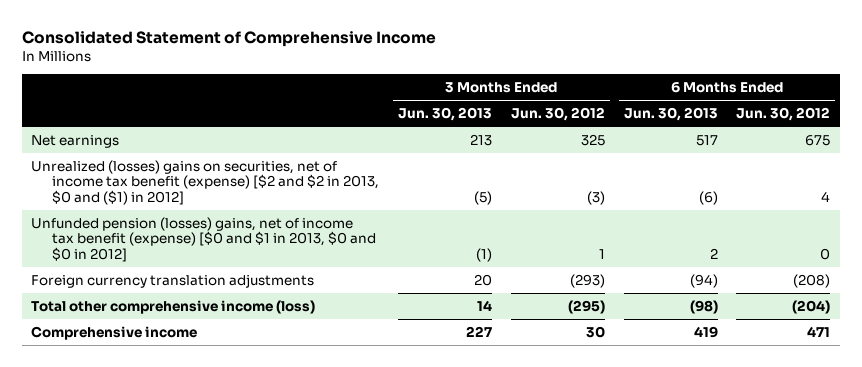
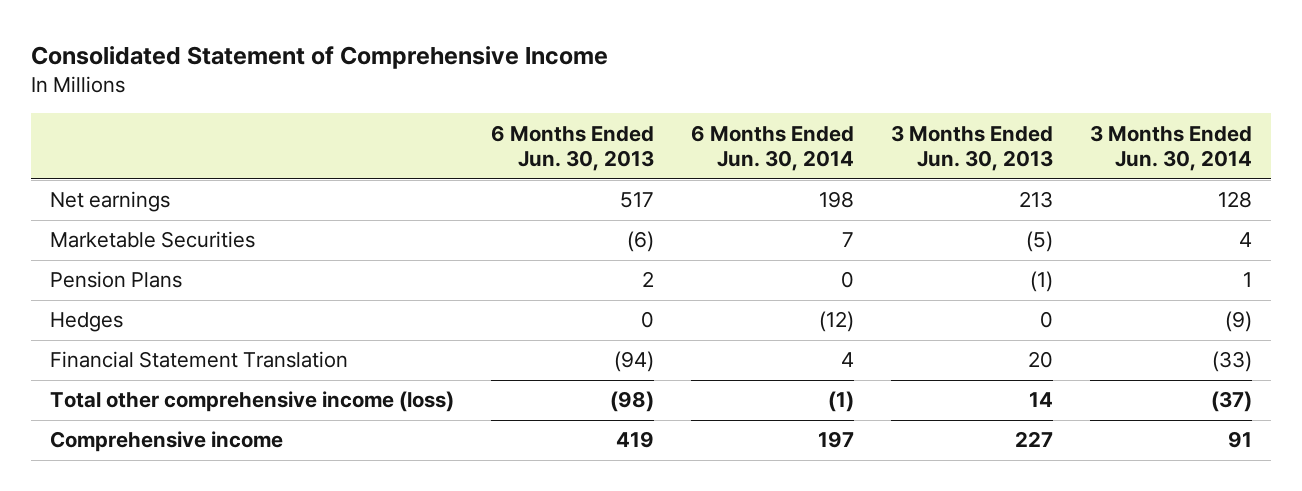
[510,106,605,121] Jun. 30, 2012 -> none
[736,106,831,121] Jun. 30, 2012 -> none
none -> [691,124,855,172] 6 Months Ended Jun. 30, 2014
none -> [1090,124,1253,172] 3 Months Ended Jun. 30, 2014
[31,159,380,205] Unrealized (losses) gains on securities, net of income tax benefit (expense) [$2 and $2 in 2013, $0 and ($1) in 2012] -> [49,231,255,249] Marketable Securities
[31,216,377,262] Unfunded pension (losses) gains, net of income tax benefit (expense) [$0 and $1 in 2013, $0 and $0 in 2012] -> [49,271,182,289] Pension Plans
none -> [49,312,123,333] Hedges
[31,273,315,288] Foreign currency translation adjustments -> [49,351,348,369] Financial Statement Translation

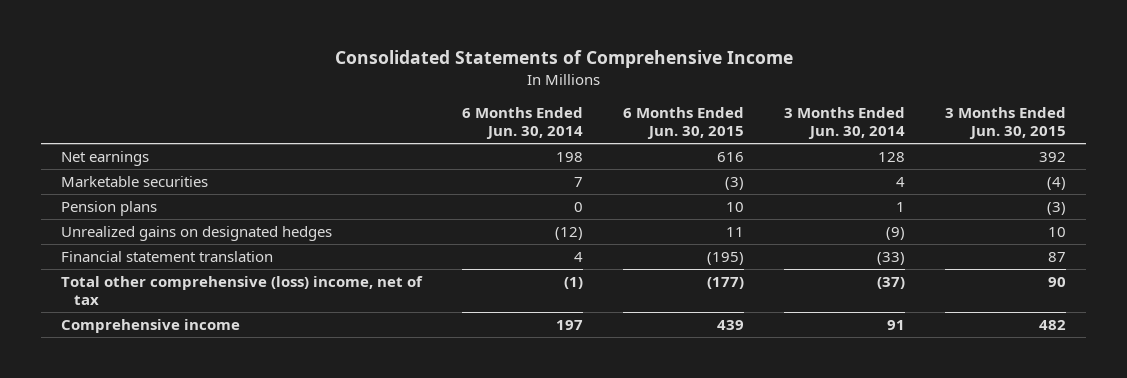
[31,45,609,69] Consolidated Statement of Comprehensive Income -> [334,50,793,69] Consolidated Statements of Comprehensive Income
[491,124,655,172] 6 Months Ended Jun. 30, 2013 -> none
[891,124,1054,172] 3 Months Ended Jun. 30, 2013 -> none
none -> [623,106,745,139] 6 Months Ended Jun. 30, 2015
none -> [945,106,1067,139] 3 Months Ended Jun. 30, 2015
[49,231,255,249] Marketable Securities -> [61,176,209,188] Marketable securities
[49,271,182,289] Pension Plans -> [61,201,158,217] Pension plans
[49,312,123,333] Hedges -> [61,226,333,242] Unrealized gains on designated hedges
[49,351,348,369] Financial Statement Translation -> [61,251,274,263] Financial statement translation
[49,391,454,413] Total other comprehensive income (loss) -> [61,276,424,305] Total other comprehensive (loss) income, net of tax

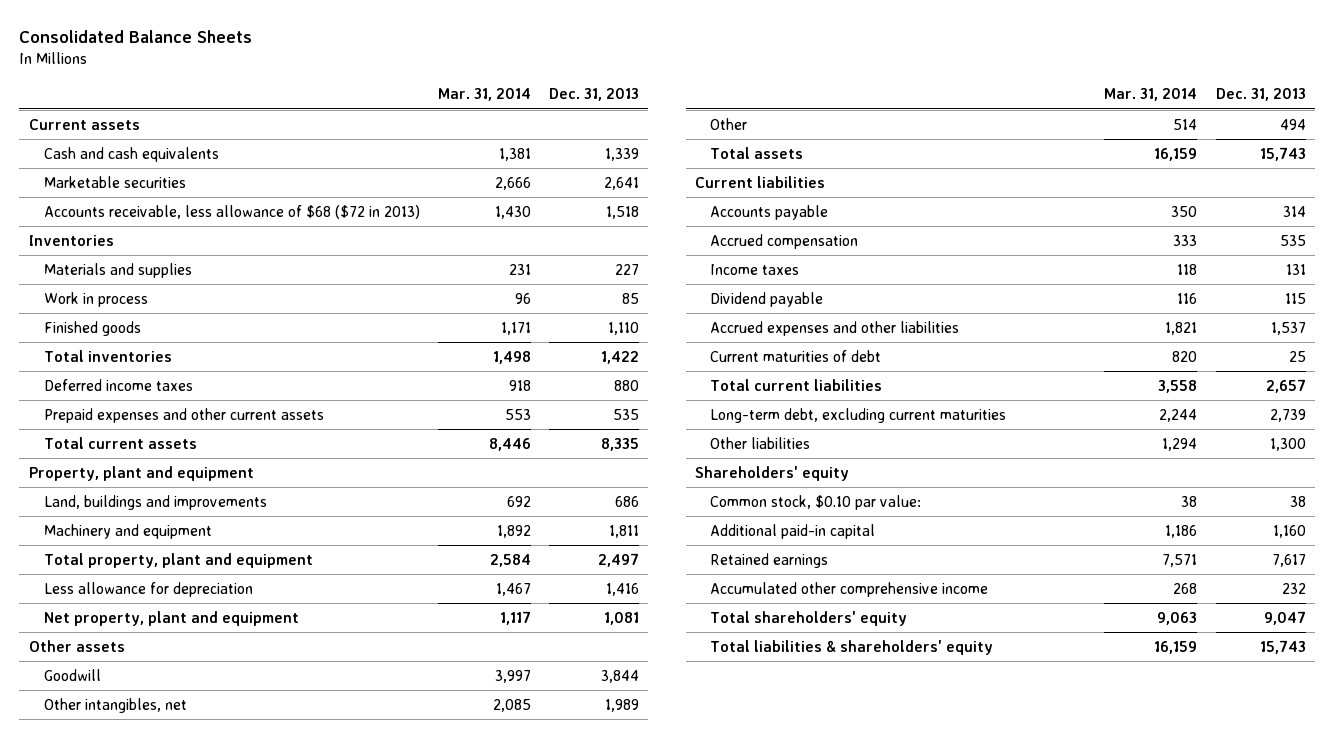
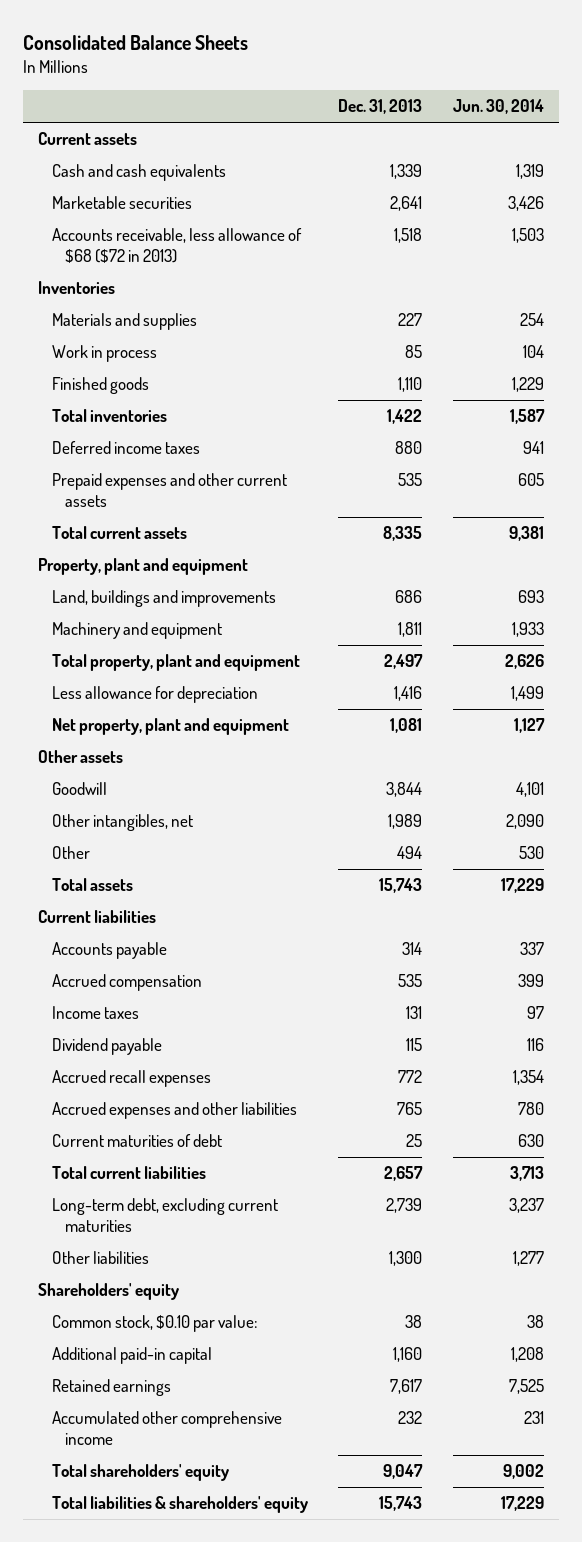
[437,88,531,102] Mar. 31, 2014 -> none
none -> [452,99,544,115] Jun. 30, 2014
none -> [51,1070,211,1088] Accrued recall expenses
[1270,321,1306,335] 1,537 -> [397,1102,423,1116] 765

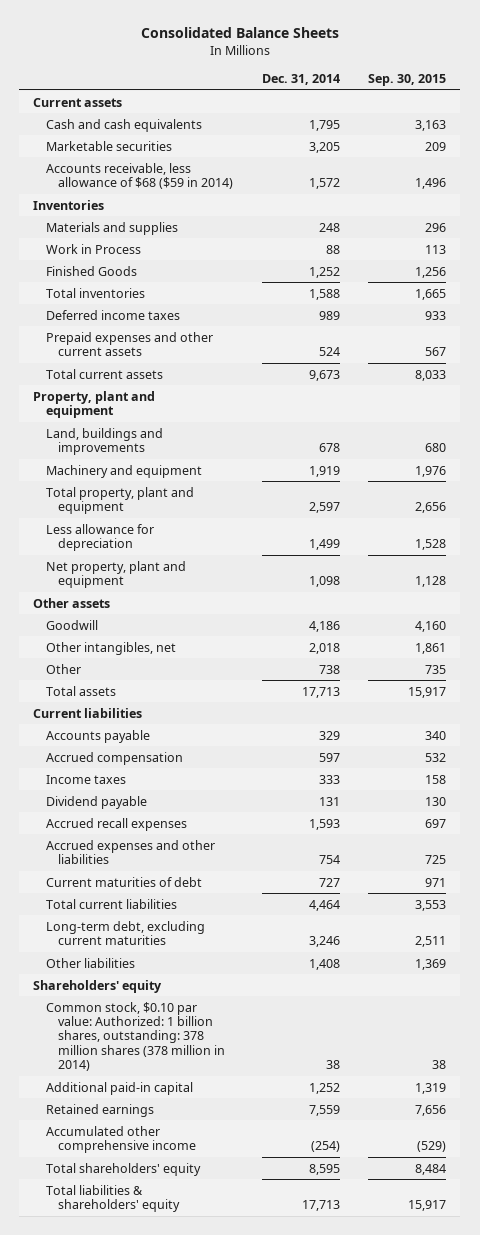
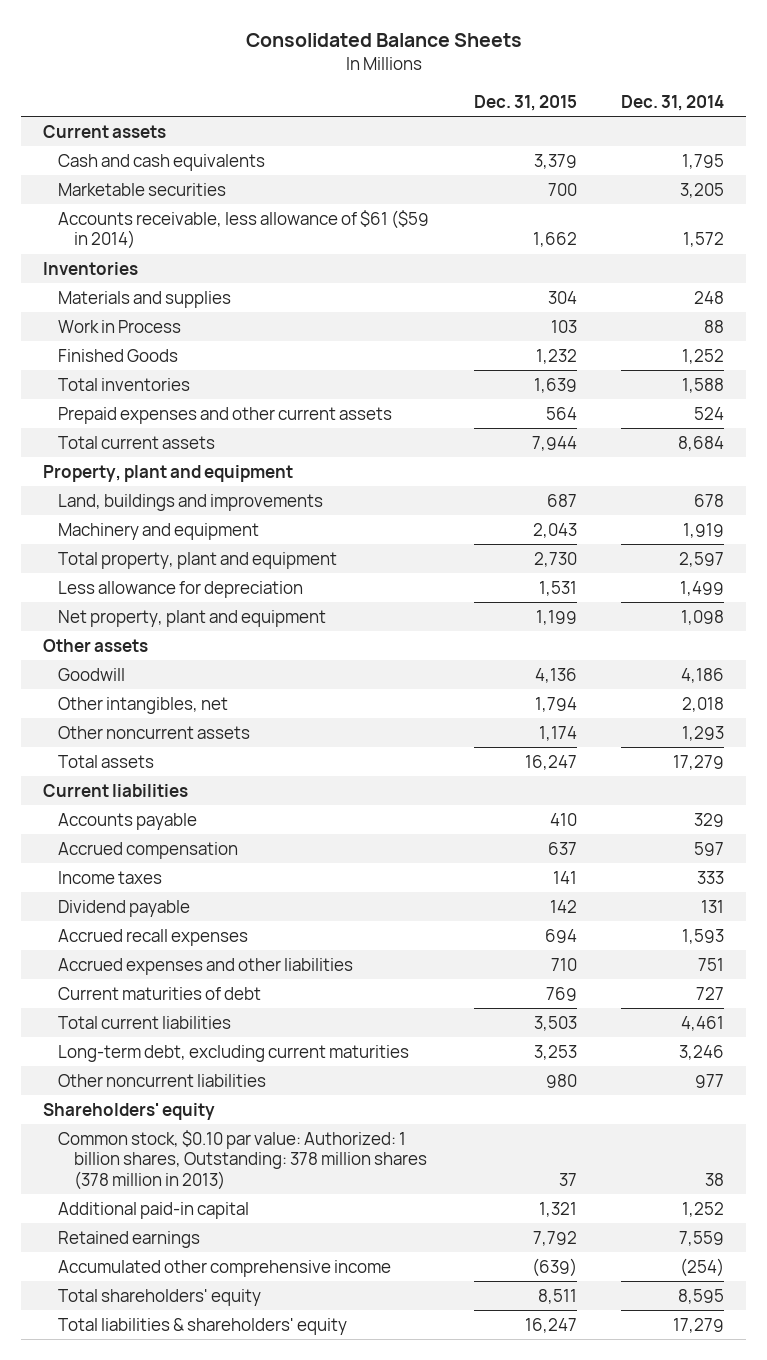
[368,74,447,87] Sep. 30, 2015 -> none
none -> [473,95,577,112] Dec. 31, 2015
[45,162,234,190] Accounts receivable, less allowance of $68 ($59 in 2014) -> [58,209,430,250] Accounts receivable, less allowance of $61 ($59 in 2014)
[45,309,180,320] Deferred income taxes -> none
[308,369,340,381] 9,673 -> [678,435,725,451] 8,684
[45,663,81,674] Other -> [58,725,251,739] Other noncurrent assets
[318,664,340,674] 738 -> [682,725,725,741] 1,293
[301,686,340,698] 17,713 -> [673,754,725,770] 17,279
[318,855,340,865] 754 -> [698,957,725,971] 751
[308,899,340,911] 4,464 -> [681,1015,725,1031] 4,461
[45,957,135,968] Other liabilities -> [58,1073,267,1087] Other noncurrent liabilities
[308,958,340,970] 1,408 -> [695,1073,725,1088] 977
[45,1001,226,1072] Common stock, $0.10 par value: Authorized: 1 billion shares, outstanding: 378 million shares (378 million in 2014) -> [58,1129,427,1191] Common stock, $0.10 par value: Authorized: 1 billion shares, Outstanding: 378 million shares (378 million in 2013)
[301,1200,340,1212] 17,713 -> [673,1317,725,1333] 17,279

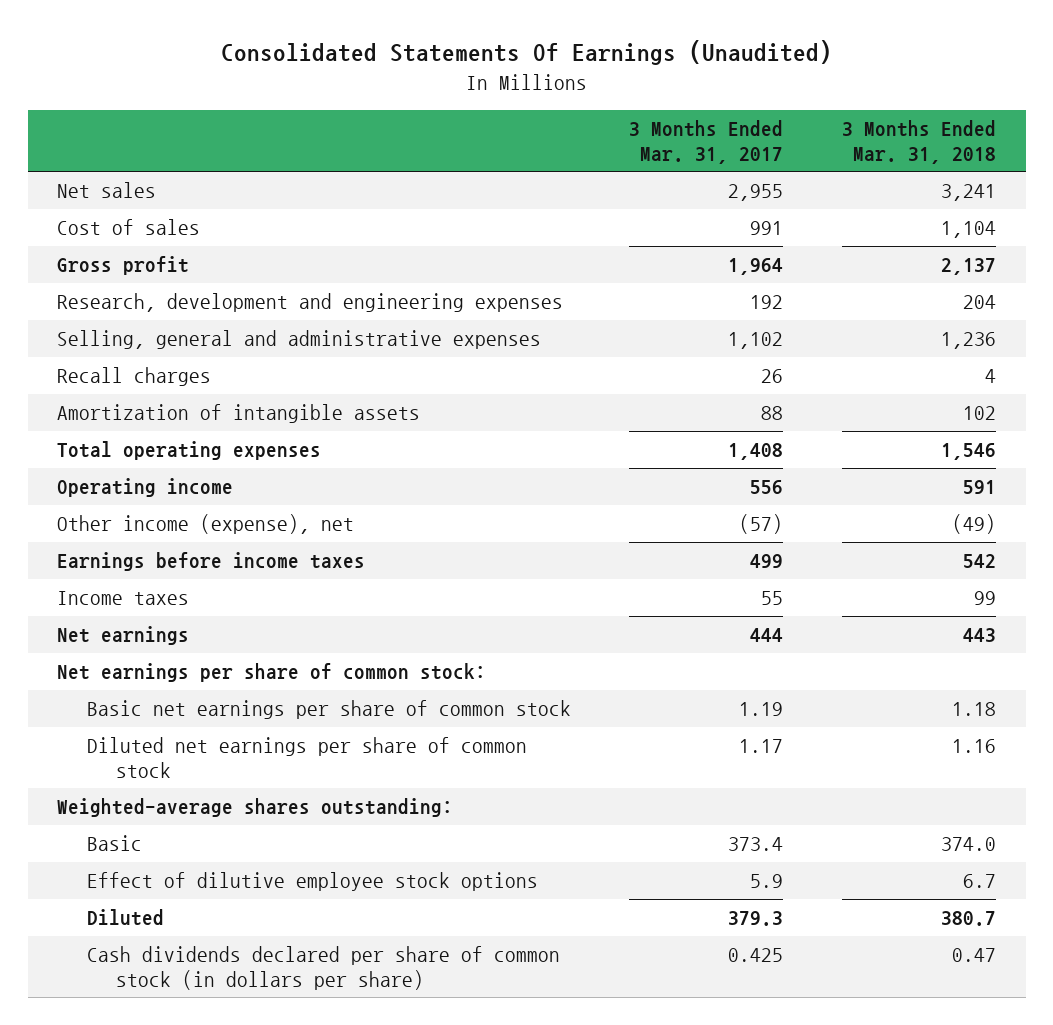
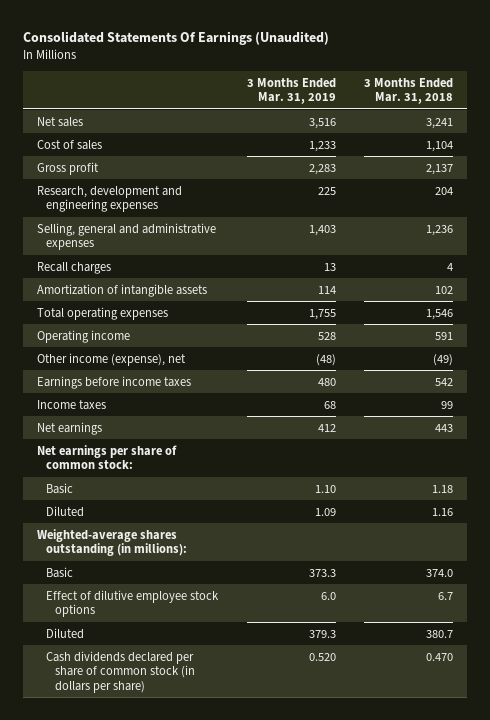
[629,120,784,164] 3 Months Ended Mar. 31, 2017 -> none
none -> [246,77,336,105] 3 Months Ended Mar. 31, 2019
[86,700,571,720] Basic net earnings per share of common stock -> [46,482,74,494] Basic
[86,737,527,778] Diluted net earnings per share of common stock -> [46,505,85,517] Diluted
[57,798,454,818] Weighted-average shares outstanding: -> [37,528,188,557] Weighted-average shares outstanding (in millions):
[952,948,997,963] 0.47 -> [426,652,454,661] 0.470

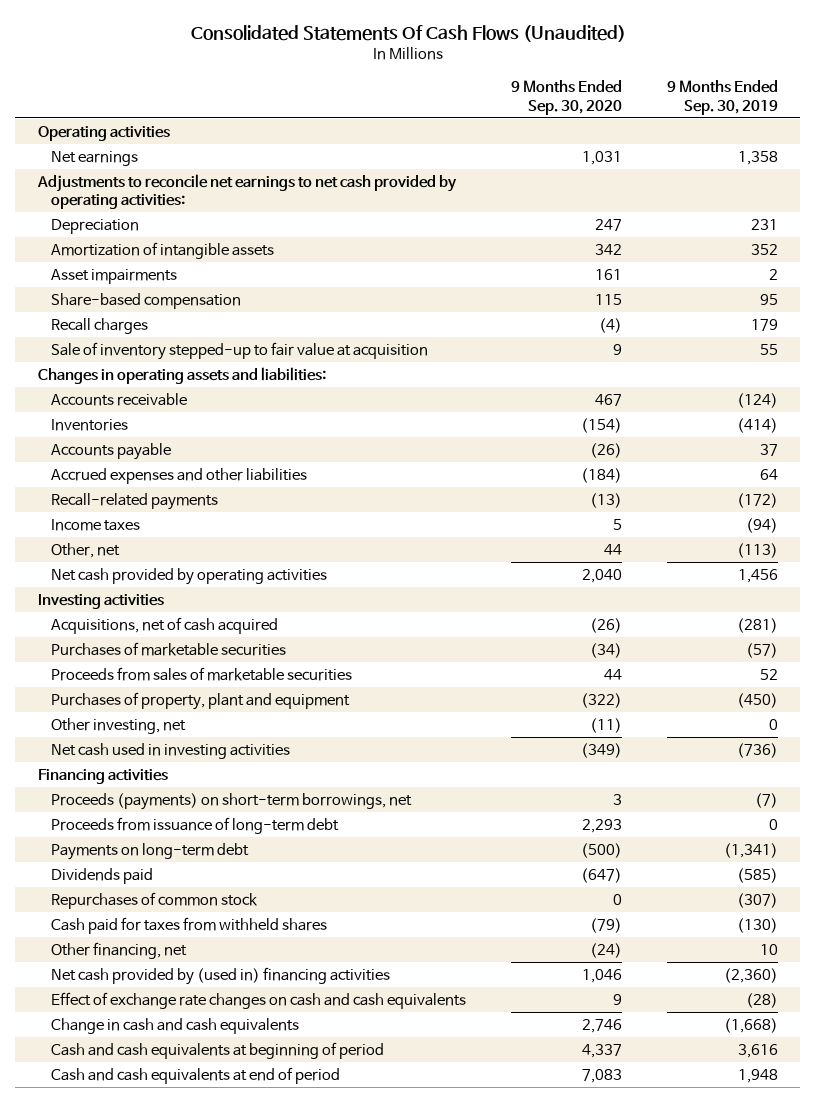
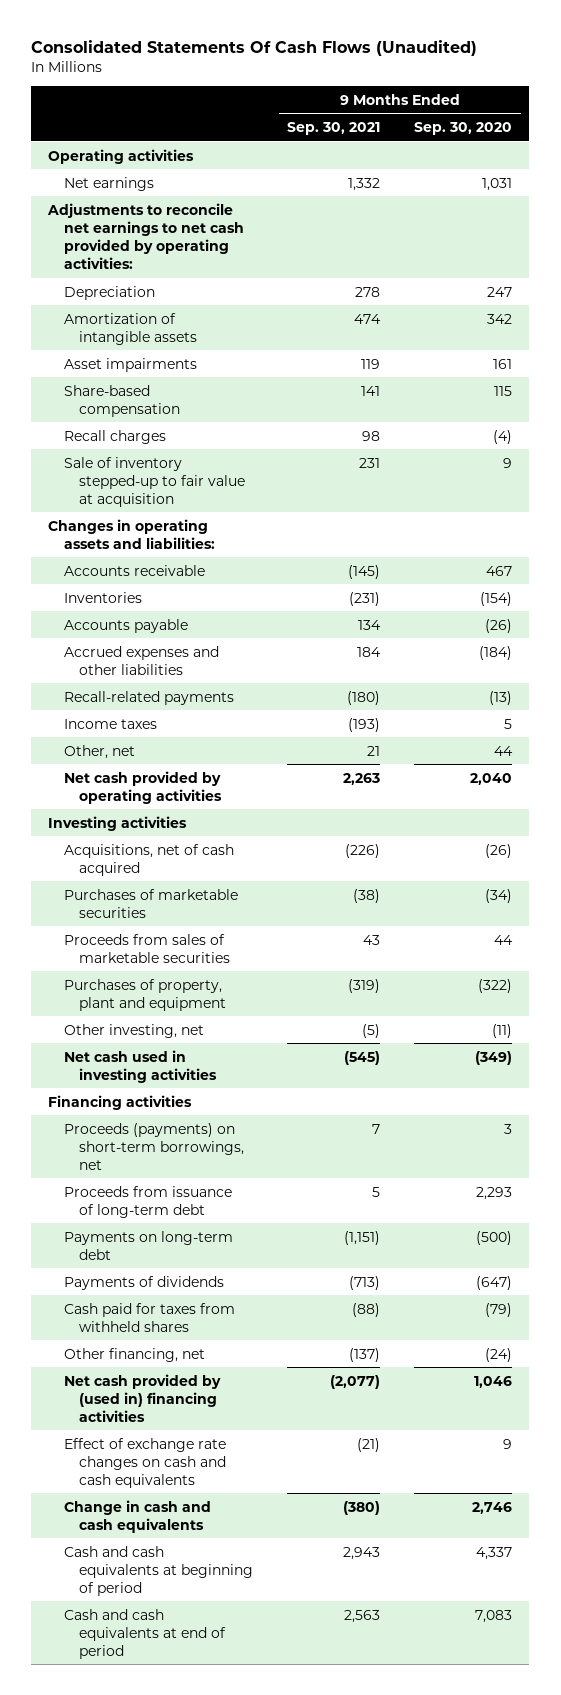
[666,80,778,116] 9 Months Ended Sep. 30, 2019 -> none
none -> [287,121,381,135] Sep. 30, 2021
[50,891,258,909] Repurchases of common stock -> none
[50,867,153,884] Dividends paid -> [63,1275,224,1290] Payments of dividends

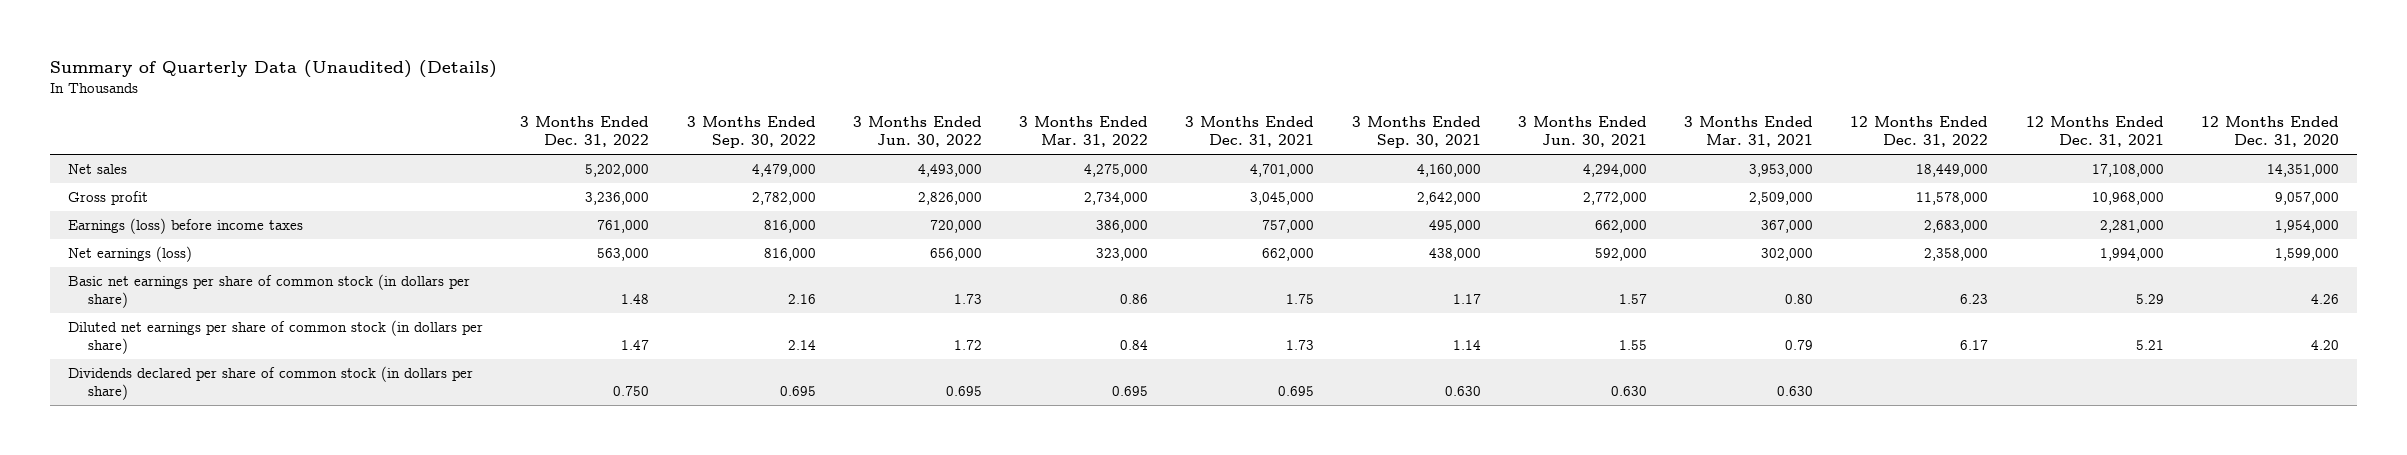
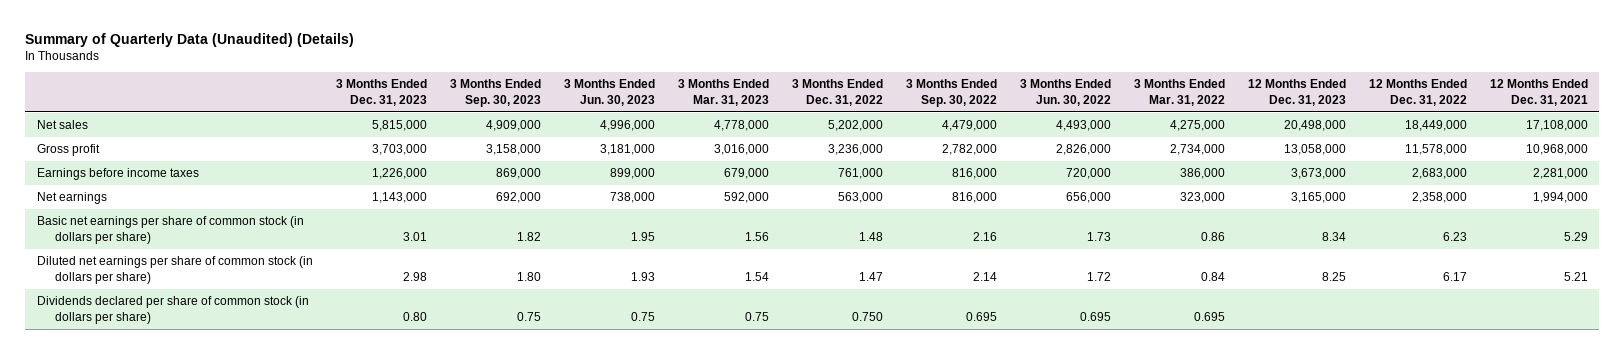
[1185,116,1315,148] 3 Months Ended Dec. 31, 2021 -> none
[1351,116,1481,149] 3 Months Ended Sep. 30, 2021 -> none
[1517,116,1647,148] 3 Months Ended Jun. 30, 2021 -> none
[1684,116,1814,148] 3 Months Ended Mar. 31, 2021 -> none
[2200,116,2339,148] 12 Months Ended Dec. 31, 2020 -> none
none -> [335,79,427,106] 3 Months Ended Dec. 31, 2023
none -> [449,79,541,107] 3 Months Ended Sep. 30, 2023
none -> [563,79,655,106] 3 Months Ended Jun. 30, 2023
none -> [677,79,769,106] 3 Months Ended Mar. 31, 2023
none -> [1247,79,1346,106] 12 Months Ended Dec. 31, 2023
[68,218,304,235] Earnings (loss) before income taxes -> [36,168,199,181] Earnings before income taxes
[68,246,193,263] Net earnings (loss) -> [36,192,107,205] Net earnings

